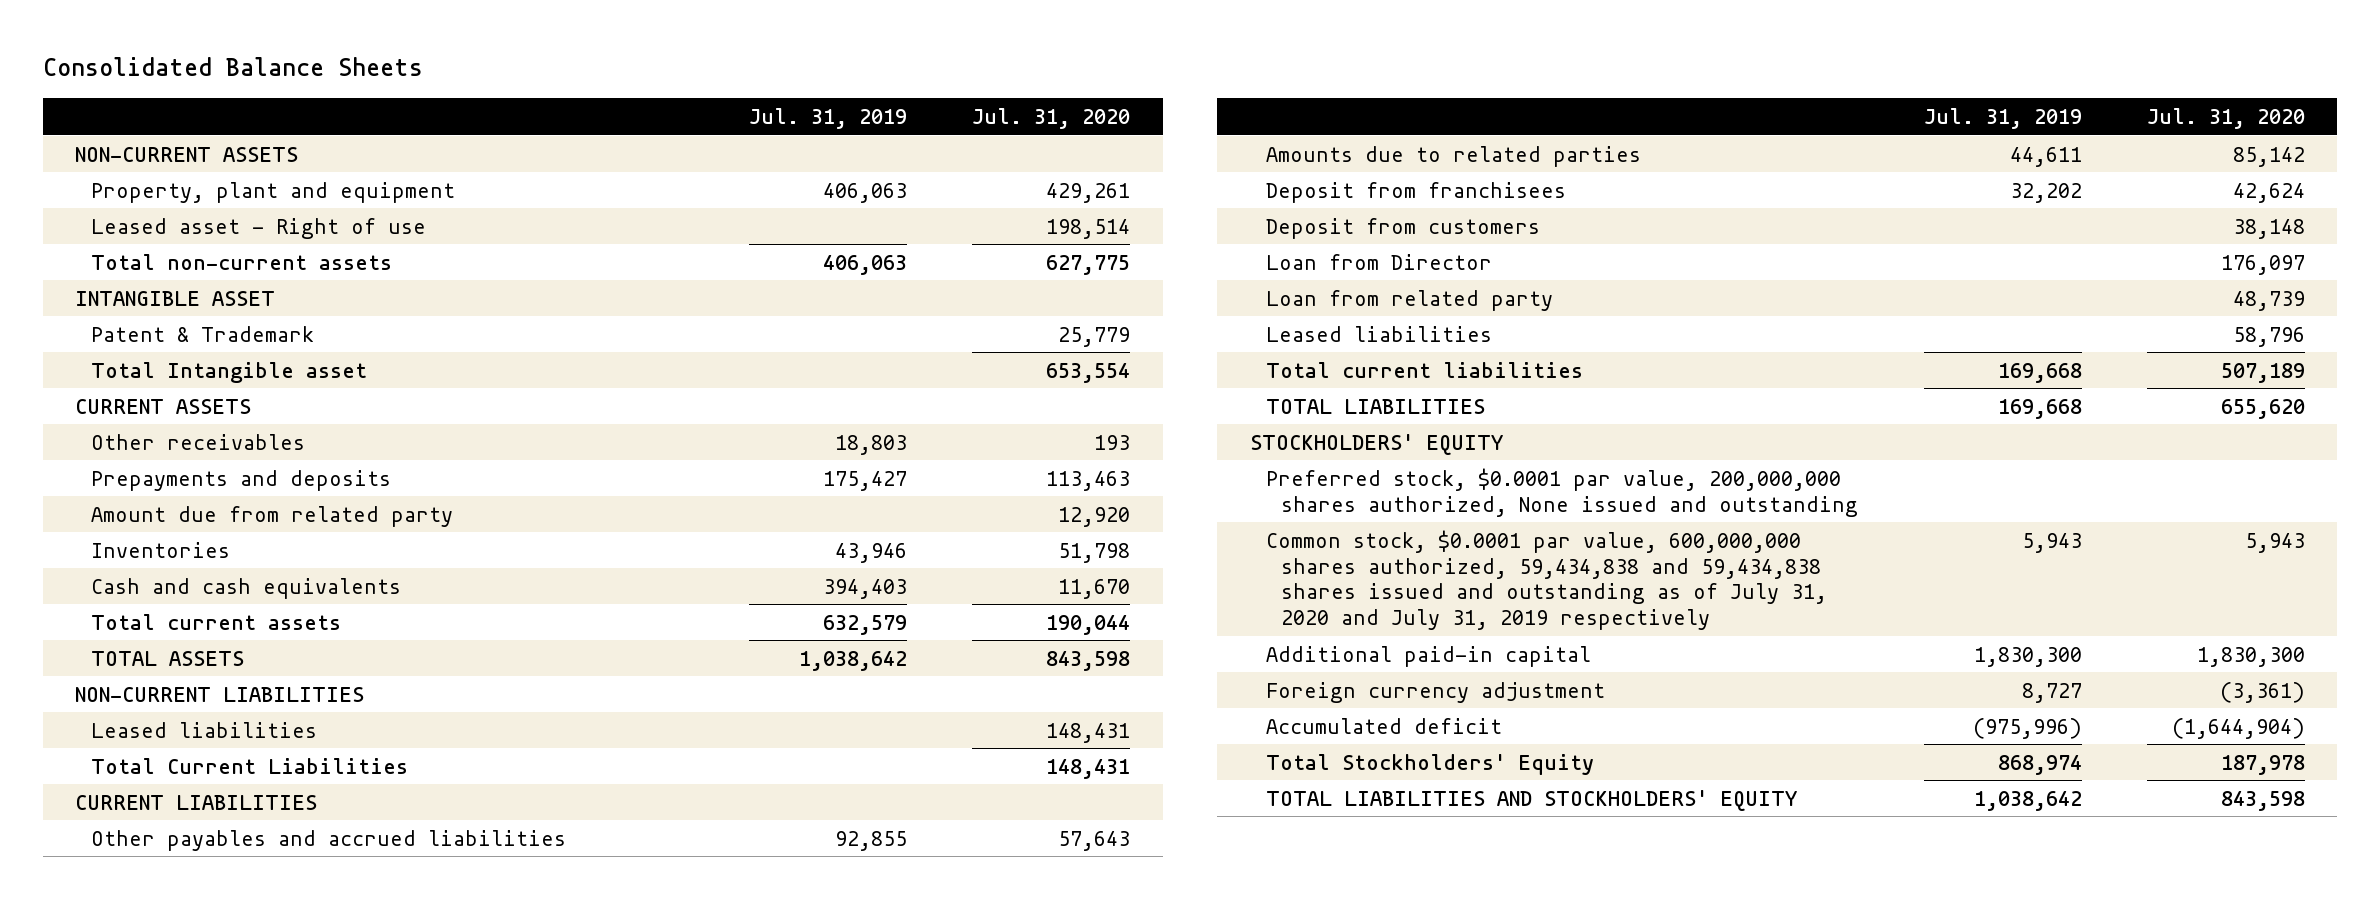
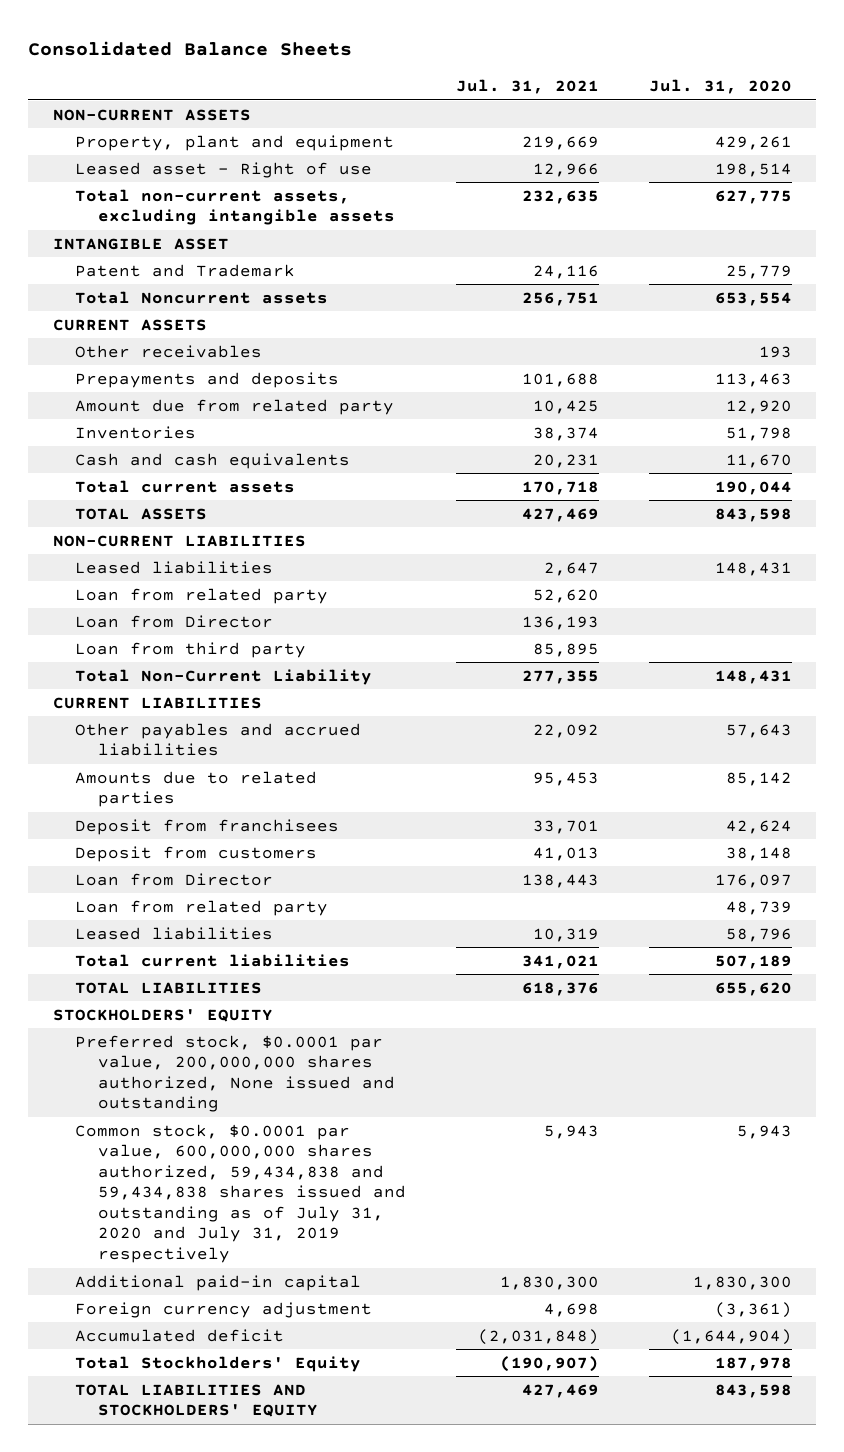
[749,107,908,129] Jul. 31, 2019 -> none
none -> [455,79,599,95] Jul. 31, 2021
[91,253,393,270] Total non-current assets -> [75,188,396,226] Total non-current assets, excluding intangible assets
[91,325,315,342] Patent & Trademark -> [75,263,296,277] Patent and Trademark
[91,361,368,383] Total Intangible asset -> [75,290,329,304] Total Noncurrent assets
none -> [75,587,329,604] Loan from related party
none -> [75,614,274,628] Loan from Director
none -> [75,641,307,658] Loan from third party
[91,757,409,774] Total Current Liabilities -> [75,668,373,685] Total Non-Current Liability

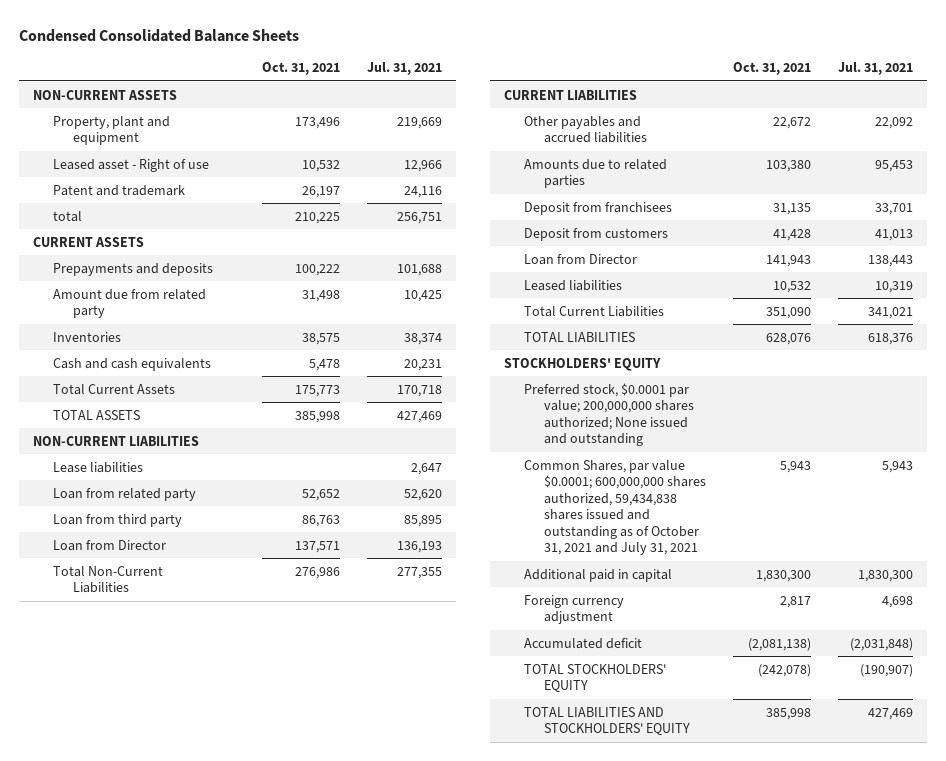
[27,40,352,56] Consolidated Balance Sheets -> [19,28,300,42] Condensed Consolidated Balance Sheets
[648,79,792,95] Jul. 31, 2020 -> none
none -> [261,62,340,76] Oct. 31, 2021
[75,188,396,226] Total non-current assets, excluding intangible assets -> none
[52,237,229,250] INTANGIBLE ASSET -> none
[75,263,296,277] Patent and Trademark -> [52,184,185,196] Patent and trademark
[75,290,329,304] Total Noncurrent assets -> [52,210,82,222] total
[75,344,263,358] Other receivables -> none
[75,479,296,493] Total current assets -> [52,383,175,395] Total Current Assets
[75,560,274,574] Leased liabilities -> [52,461,143,473] Lease liabilities
[75,614,274,628] Loan from Director -> [52,539,166,551] Loan from Director
[75,668,373,685] Total Non-Current Liability -> [52,565,163,594] Total Non-Current Liabilities
[75,899,329,916] Loan from related party -> none
[75,953,351,967] Total current liabilities -> [523,305,664,317] Total Current Liabilities
[75,1034,396,1113] Preferred stock, $0.0001 par value, 200,000,000 shares authorized, None issued and outstanding -> [523,382,694,447] Preferred stock, $0.0001 par value; 200,000,000 shares authorized; None issued and outstanding
[75,1123,407,1264] Common stock, $0.0001 par value, 600,000,000 shares authorized, 59,434,838 and 59,434,838 shares issued and outstanding as of July 31, 2020 and July 31, 2019 respectively -> [523,459,706,556] Common Shares, par value $0.0001; 600,000,000 shares authorized, 59,434,838 shares issued and outstanding as of October 31, 2021 and July 31, 2021
[75,1274,362,1291] Additional paid-in capital -> [523,568,672,582] Additional paid in capital
[75,1355,362,1372] Total Stockholders' Equity -> [523,663,666,693] TOTAL STOCKHOLDERS' EQUITY

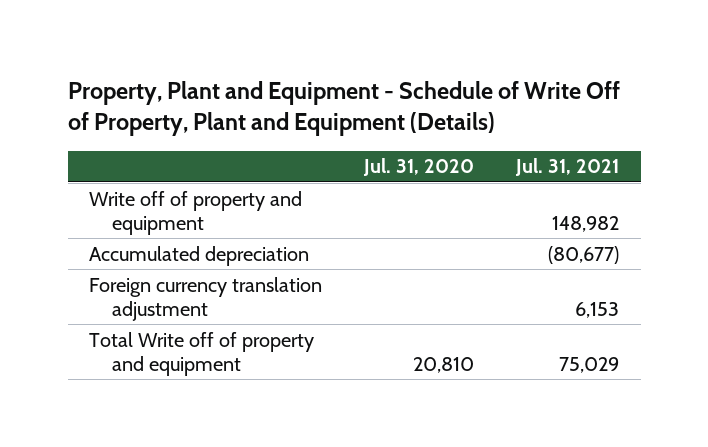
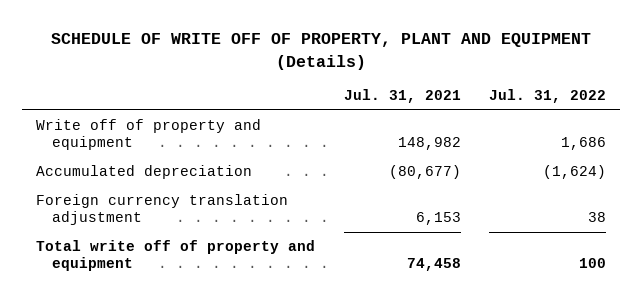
[67,81,620,137] Property, Plant and Equipment - Schedule of Write Off of Property, Plant and Equipment (Details) -> [51,33,592,70] SCHEDULE OF WRITE OFF OF PROPERTY, PLANT AND EQUIPMENT (Details)
[363,158,475,177] Jul. 31, 2020 -> none
none -> [489,89,607,104] Jul. 31, 2022
[88,331,314,376] Total Write off of property and equipment -> [36,240,316,272] Total write off of property and equipment
[559,356,620,373] 75,029 -> [406,258,461,272] 74,458

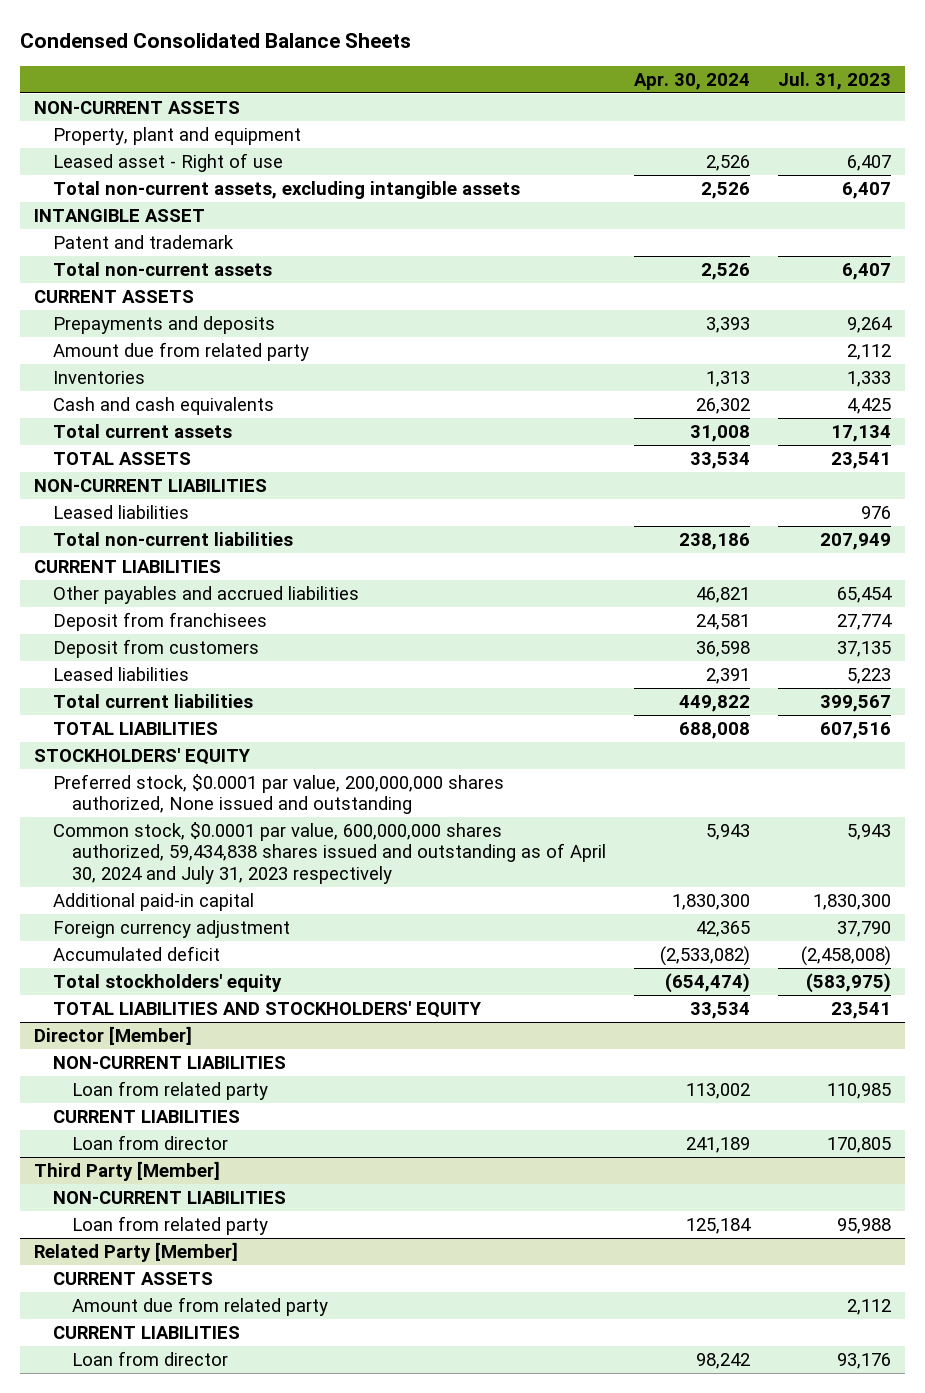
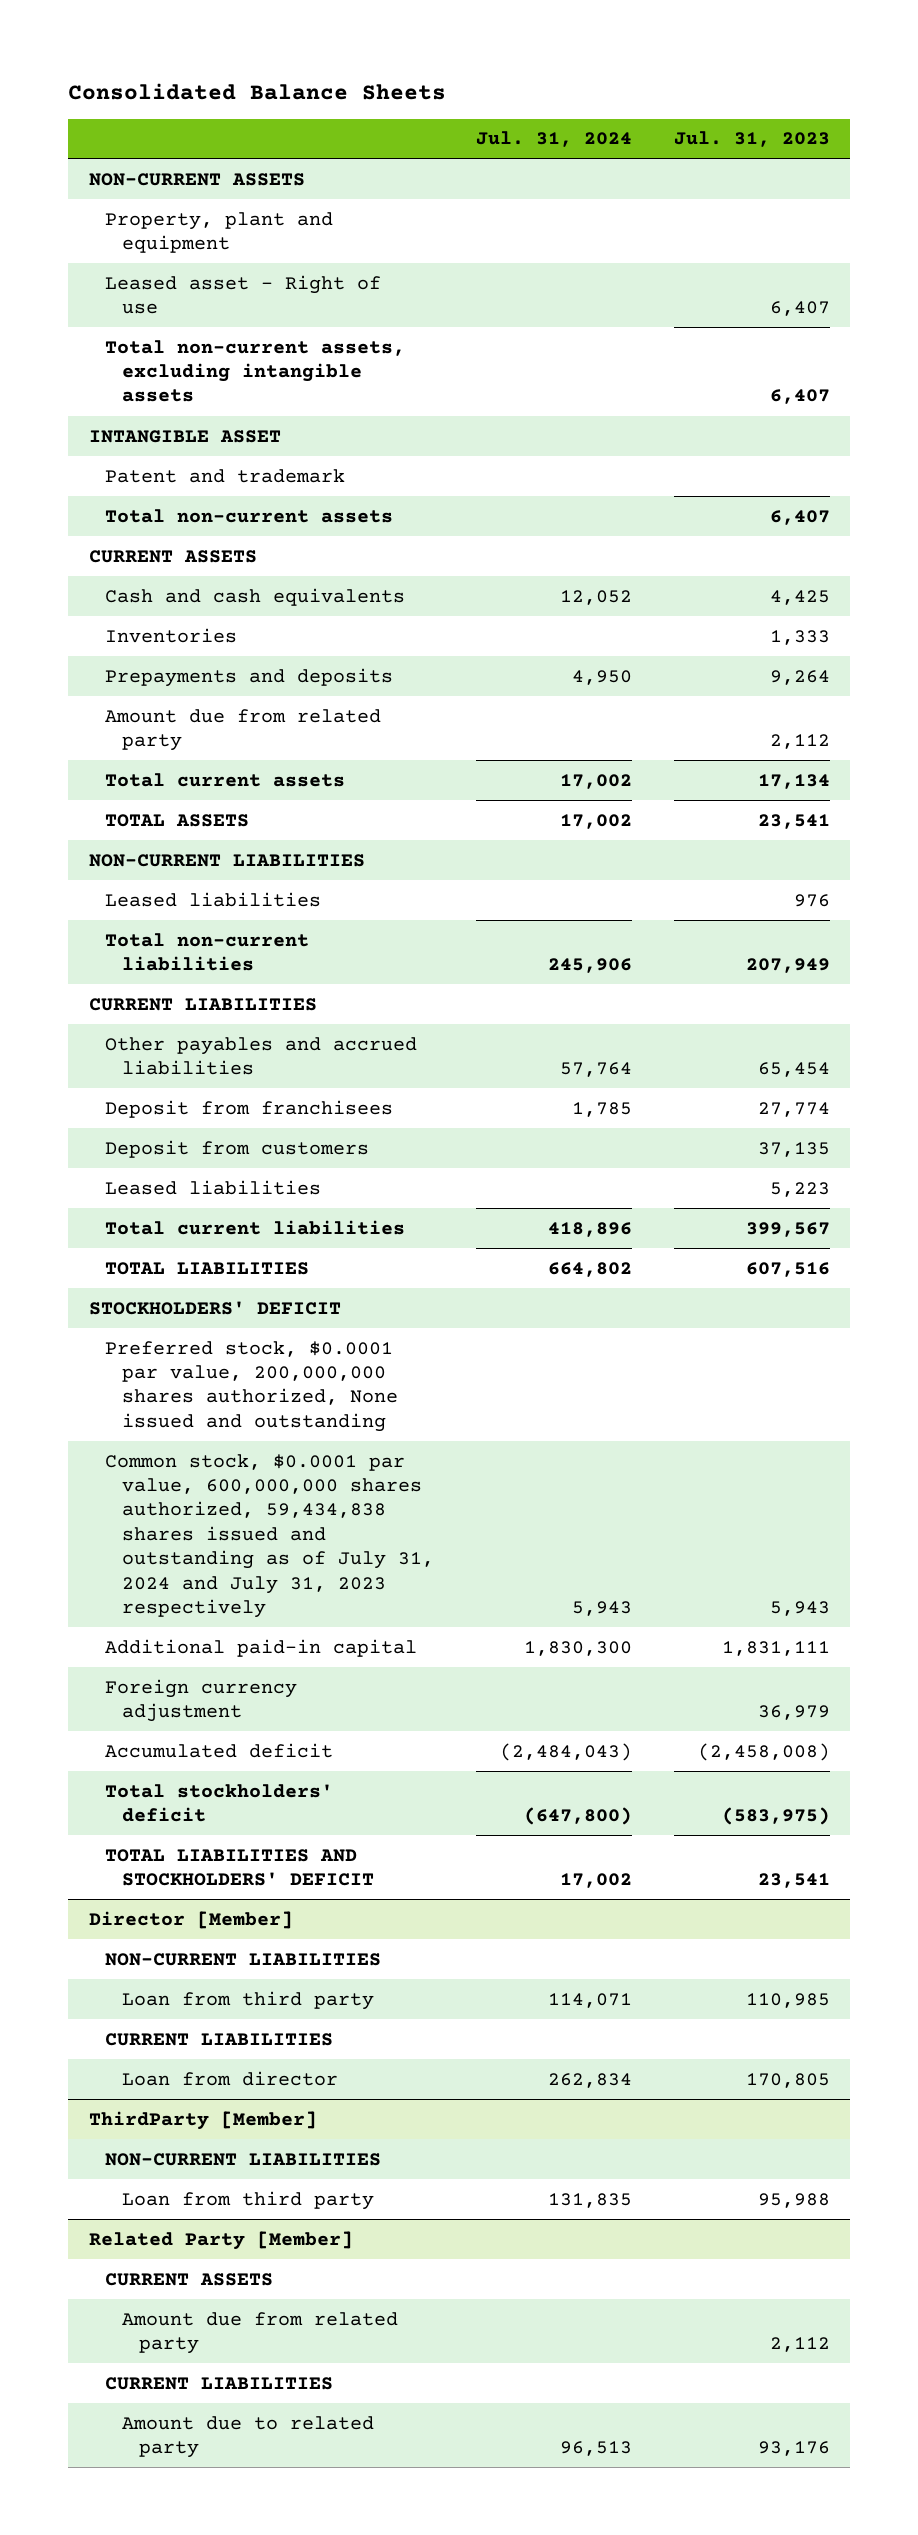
[19,33,411,49] Condensed Consolidated Balance Sheets -> [68,82,447,100] Consolidated Balance Sheets
[633,73,750,91] Apr. 30, 2024 -> none
none -> [475,131,632,148] Jul. 31, 2024
[52,396,274,415] Cash and cash equivalents -> [105,587,406,606] Cash and cash equivalents
[52,370,145,384] Inventories -> [105,627,238,643] Inventories
[33,747,250,765] STOCKHOLDERS' EQUITY -> [88,1300,341,1315] STOCKHOLDERS' DEFICIT
[52,821,606,885] Common stock, $0.0001 par value, 600,000,000 shares authorized, 59,434,838 shares issued and outstanding as of April 30, 2024 and July 31, 2023 respectively -> [105,1453,435,1619] Common stock, $0.0001 par value, 600,000,000 shares authorized, 59,434,838 shares issued and outstanding as of July 31, 2024 and July 31, 2023 respectively
[813,893,892,910] 1,830,300 -> [721,1640,830,1656] 1,831,111
[837,920,892,937] 37,790 -> [757,1705,830,1721] 36,979
[52,973,282,992] Total stockholders' equity -> [105,1783,334,1823] Total stockholders' deficit
[52,1000,481,1018] TOTAL LIABILITIES AND STOCKHOLDERS' EQUITY -> [105,1848,375,1887] TOTAL LIABILITIES AND STOCKHOLDERS' DEFICIT
[71,1080,268,1100] Loan from related party -> [122,1990,375,2010] Loan from third party
[33,1160,220,1181] Third Party [Member] -> none
none -> [88,2110,317,2130] ThirdParty [Member]
[71,1215,268,1235] Loan from related party -> [122,2190,375,2210] Loan from third party
[71,1350,228,1366] Loan from director -> [122,2415,375,2459] Amount due to related party

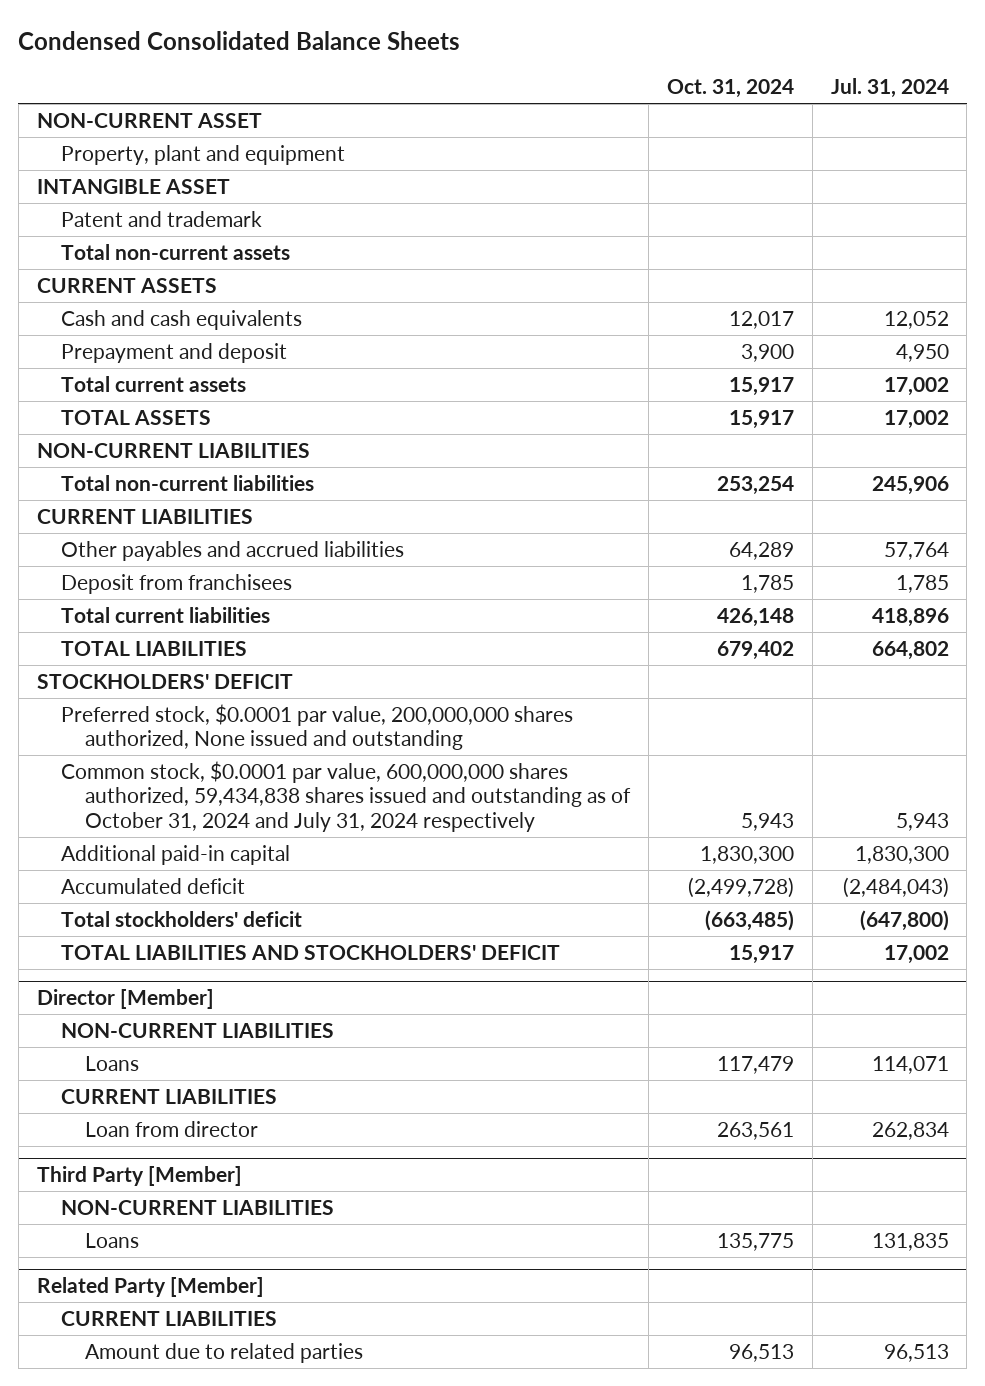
[68,82,447,100] Consolidated Balance Sheets -> [18,30,461,50] Condensed Consolidated Balance Sheets
[673,131,830,148] Jul. 31, 2023 -> none
none -> [666,78,794,98] Oct. 31, 2024
[88,172,305,186] NON-CURRENT ASSETS -> [36,112,262,128] NON-CURRENT ASSET
[105,274,382,315] Leased asset - Right of use -> none
[105,339,406,403] Total non-current assets, excluding intangible assets -> none
[105,627,238,643] Inventories -> none
[105,708,382,752] Amount due from related party -> none
[105,667,394,687] Prepayments and deposits -> [60,342,287,363] Prepayment and deposit
[105,891,322,907] Leased liabilities -> none
[105,1139,370,1158] Deposit from customers -> none
[105,1179,322,1195] Leased liabilities -> none
[105,1453,435,1619] Common stock, $0.0001 par value, 600,000,000 shares authorized, 59,434,838 shares issued and outstanding as of July 31, 2024 and July 31, 2023 respectively -> [60,760,632,832] Common stock, $0.0001 par value, 600,000,000 shares authorized, 59,434,838 shares issued and outstanding as of October 31, 2024 and July 31, 2024 respectively
[105,1678,298,1723] Foreign currency adjustment -> none
[122,1990,375,2010] Loan from third party -> [85,1055,140,1071] Loans
[88,2110,317,2130] ThirdParty [Member] -> [36,1165,242,1186] Third Party [Member]
[122,2190,375,2210] Loan from third party -> [85,1232,140,1248] Loans
[105,2272,274,2286] CURRENT ASSETS -> none
[122,2311,399,2355] Amount due from related party -> none
[122,2415,375,2459] Amount due to related party -> [85,1342,364,1363] Amount due to related parties

